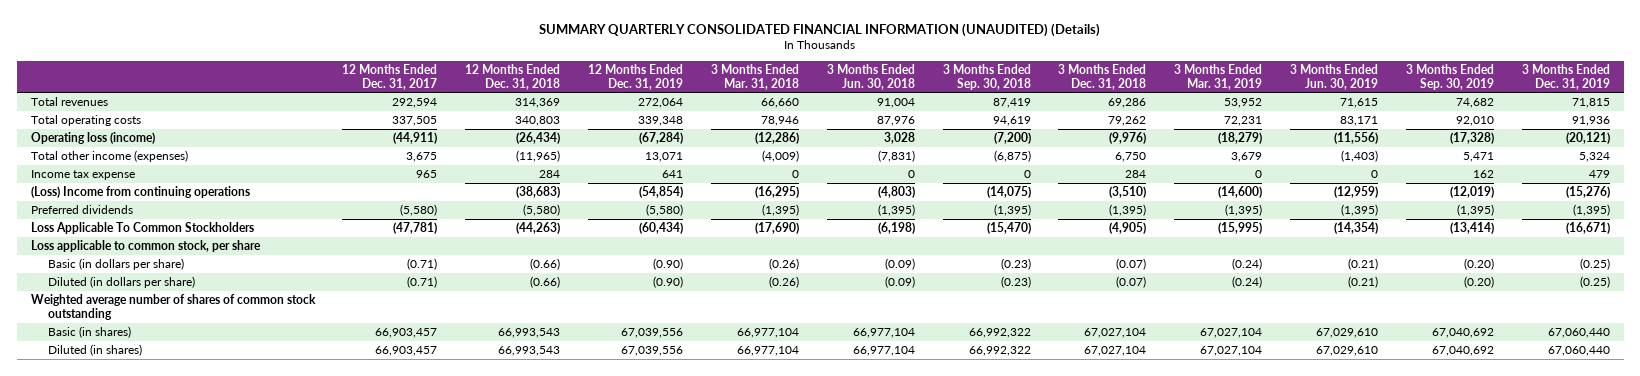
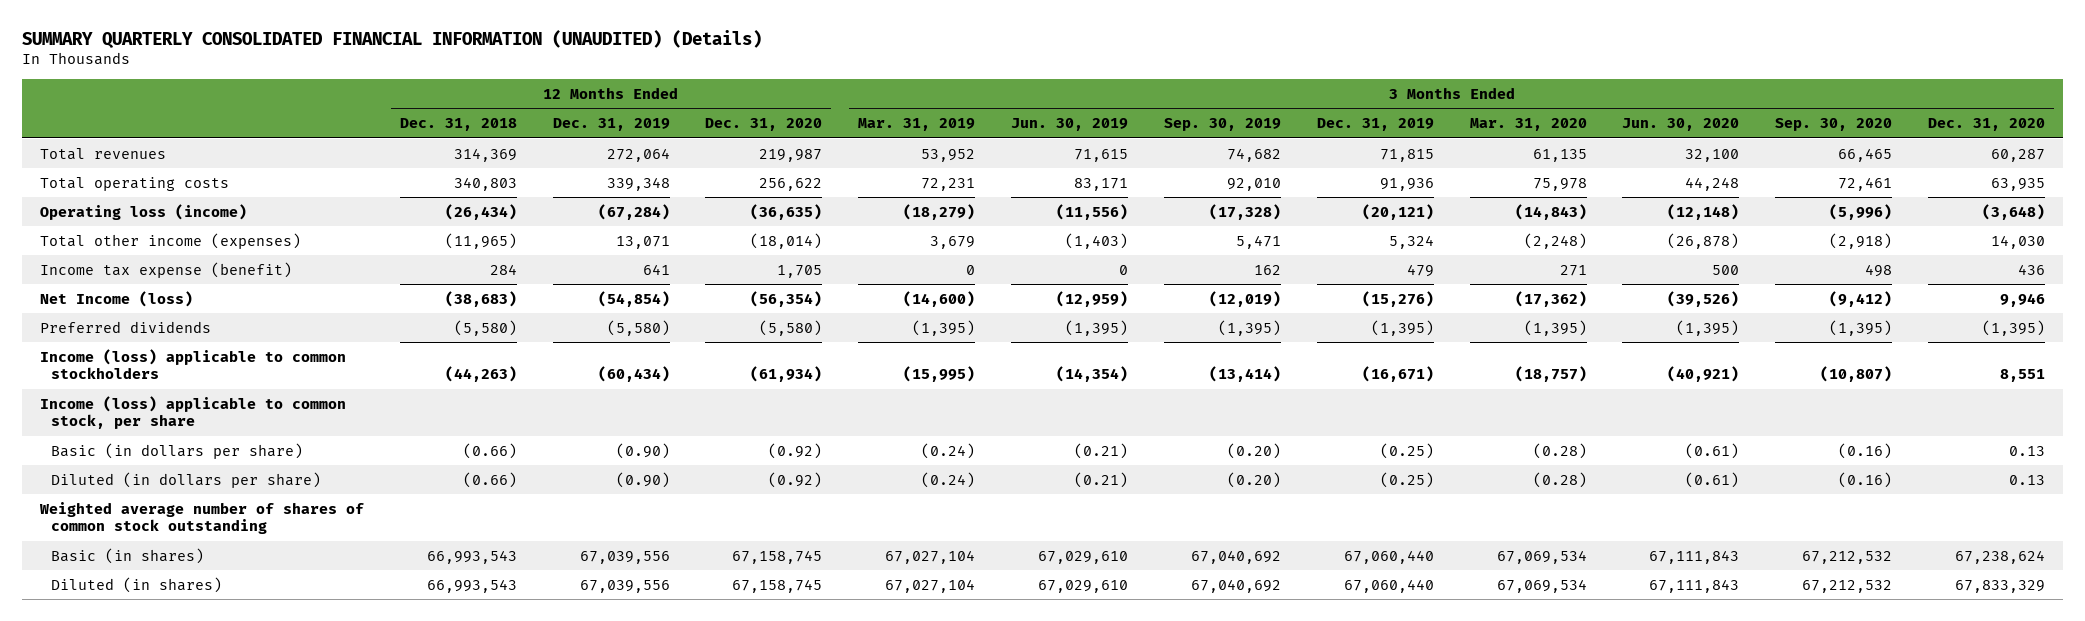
[342,63,438,90] 12 Months Ended Dec. 31, 2017 -> none
[710,63,799,90] 3 Months Ended Mar. 31, 2018 -> none
[826,63,915,90] 3 Months Ended Jun. 30, 2018 -> none
[942,63,1031,90] 3 Months Ended Sep. 30, 2018 -> none
[1058,63,1147,90] 3 Months Ended Dec. 31, 2018 -> none
none -> [705,117,823,131] Dec. 31, 2020
none -> [1469,117,1587,131] Mar. 31, 2020
none -> [1622,117,1740,131] Jun. 30, 2020
none -> [1775,117,1893,131] Sep. 30, 2020
none -> [1927,117,2045,131] Dec. 31, 2020
[30,169,135,180] Income tax expense -> [39,261,292,278] Income tax expense (benefit)
[30,185,250,198] (Loss) Income from continuing operations -> [39,290,193,307] Net Income (loss)
[30,221,254,234] Loss Applicable To Common Stockholders -> [39,348,346,380] Income (loss) applicable to common stockholders
[30,239,261,252] Loss applicable to common stock, per share -> [39,395,346,430] Income (loss) applicable to common stock, per share

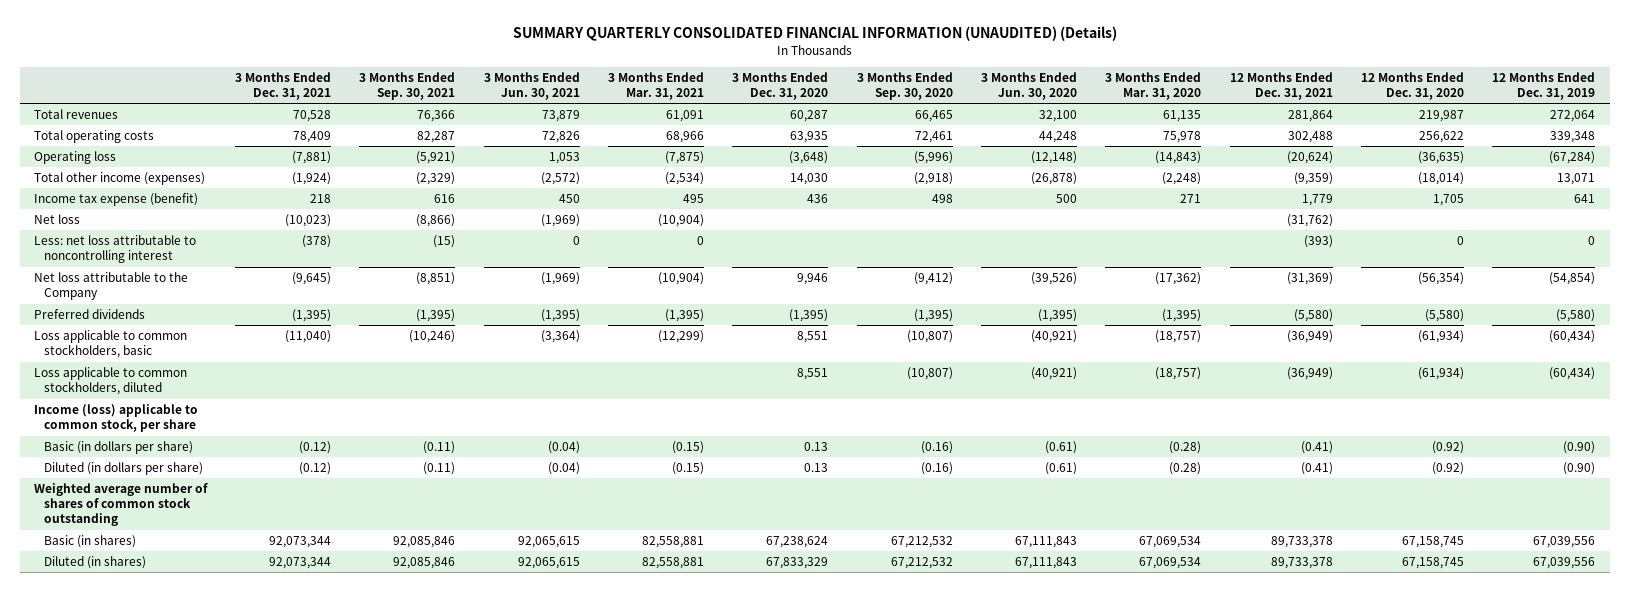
[399,117,517,131] Dec. 31, 2018 -> none
[858,117,976,131] Mar. 31, 2019 -> none
[1011,117,1129,131] Jun. 30, 2019 -> none
[1163,117,1281,131] Sep. 30, 2019 -> none
[1316,117,1434,131] Dec. 31, 2019 -> none
none -> [235,71,332,100] 3 Months Ended Dec. 31, 2021
none -> [359,71,456,100] 3 Months Ended Sep. 30, 2021
none -> [483,71,580,100] 3 Months Ended Jun. 30, 2021
none -> [608,71,705,100] 3 Months Ended Mar. 31, 2021
none -> [1229,71,1333,100] 12 Months Ended Dec. 31, 2021
[39,203,247,220] Operating loss (income) -> [33,151,116,165] Operating loss
none -> [33,214,80,225] Net loss
none -> [33,235,196,264] Less: net loss attributable to noncontrolling interest
[39,290,193,307] Net Income (loss) -> [33,272,188,301] Net loss attributable to the Company
[39,348,346,380] Income (loss) applicable to common stockholders -> [33,330,187,359] Loss applicable to common stockholders, basic
none -> [33,367,187,396] Loss applicable to common stockholders, diluted

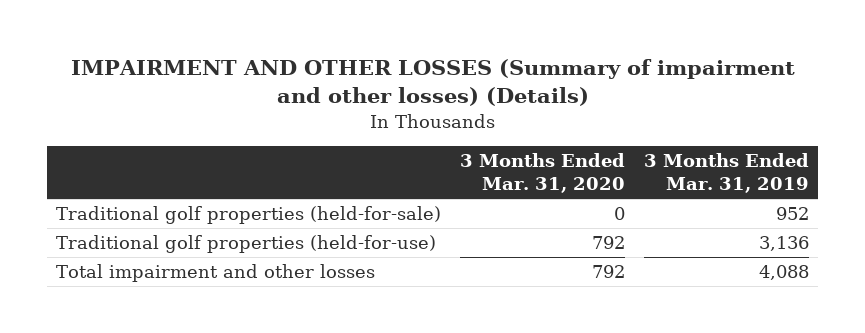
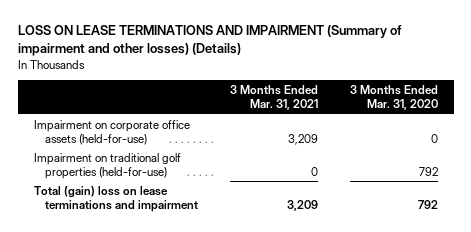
[70,59,795,107] IMPAIRMENT AND OTHER LOSSES (Summary of impairment and other losses) (Details) -> [17,25,402,57] LOSS ON LEASE TERMINATIONS AND IMPAIRMENT (Summary of impairment and other losses) (Details)
[644,153,810,194] 3 Months Ended Mar. 31, 2019 -> none
none -> [229,84,318,111] 3 Months Ended Mar. 31, 2021
[56,206,442,225] Traditional golf properties (held-for-sale) -> [33,119,190,146] Impairment on corporate office assets (held-for-use)
[56,235,437,254] Traditional golf properties (held-for-use) -> [33,152,181,180] Impairment on traditional golf properties (held-for-use)
[56,264,376,283] Total impairment and other losses -> [33,185,199,213] Total (gain) loss on lease terminations and impairment

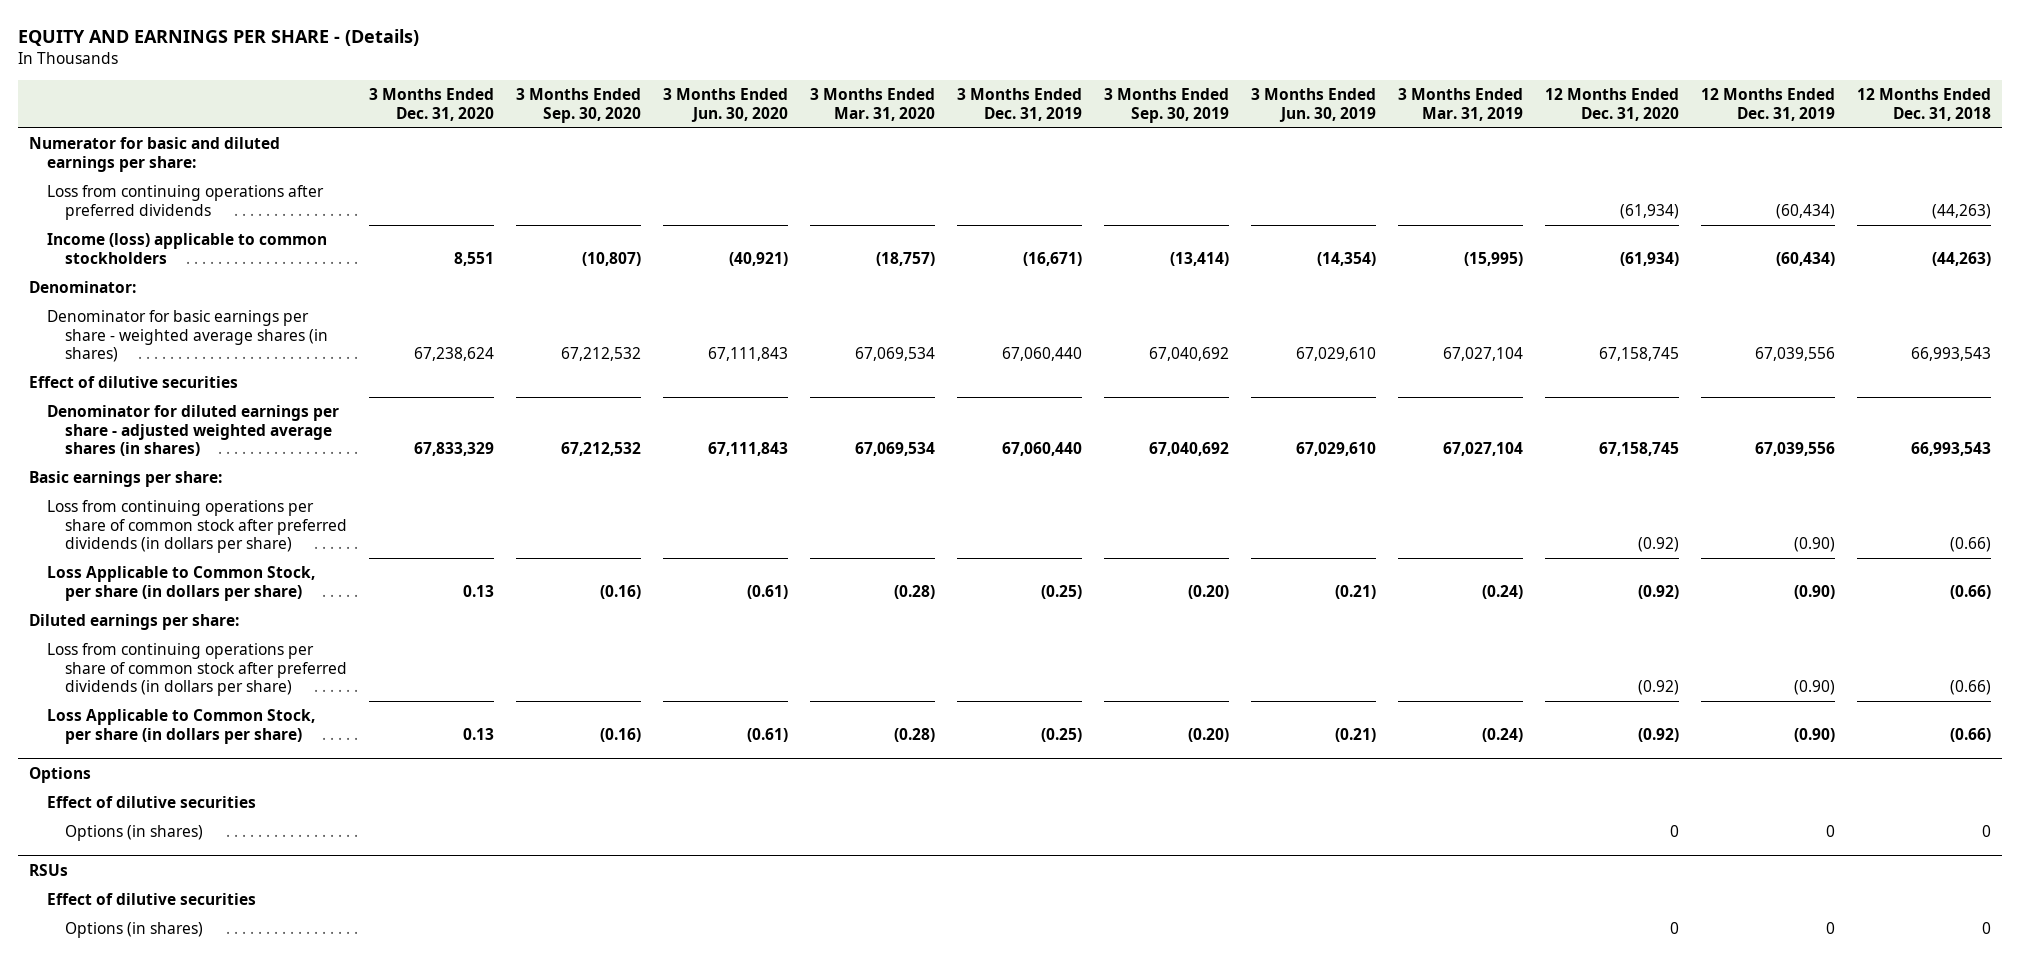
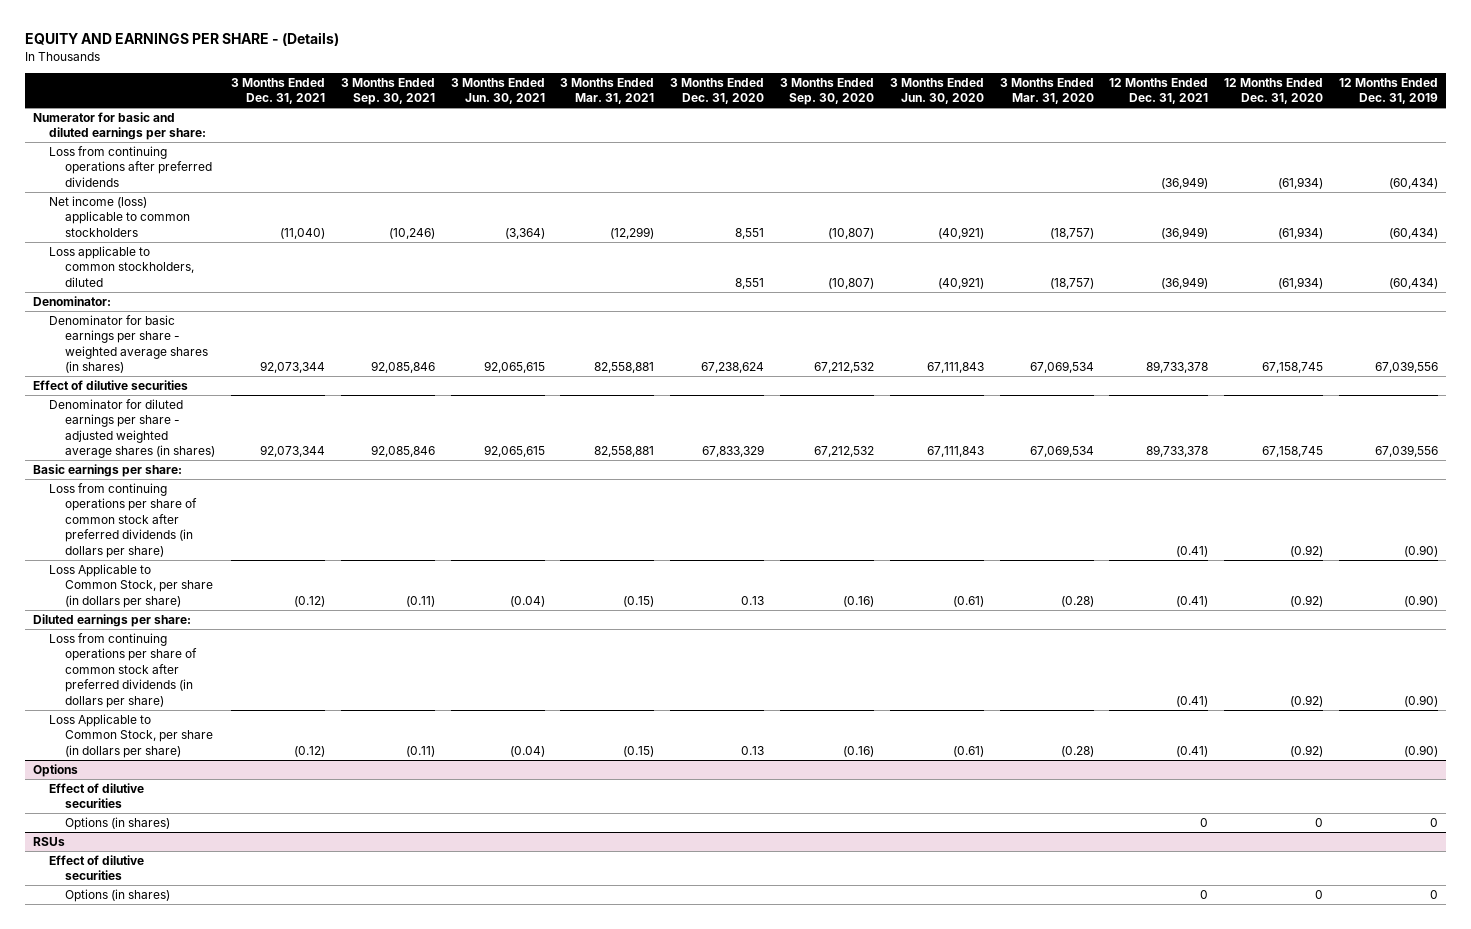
[957,88,1083,121] 3 Months Ended Dec. 31, 2019 -> none
[1103,88,1229,123] 3 Months Ended Sep. 30, 2019 -> none
[1250,88,1376,122] 3 Months Ended Jun. 30, 2019 -> none
[1397,88,1523,121] 3 Months Ended Mar. 31, 2019 -> none
[1856,88,1991,121] 12 Months Ended Dec. 31, 2018 -> none
none -> [231,77,326,105] 3 Months Ended Dec. 31, 2021
none -> [340,77,435,106] 3 Months Ended Sep. 30, 2021
none -> [450,77,545,105] 3 Months Ended Jun. 30, 2021
none -> [560,77,655,105] 3 Months Ended Mar. 31, 2021
none -> [1109,77,1209,105] 12 Months Ended Dec. 31, 2021
[47,233,328,264] Income (loss) applicable to common stockholders -> [49,195,191,237] Net income (loss) applicable to common stockholders
none -> [49,245,195,287] Loss applicable to common stockholders, diluted

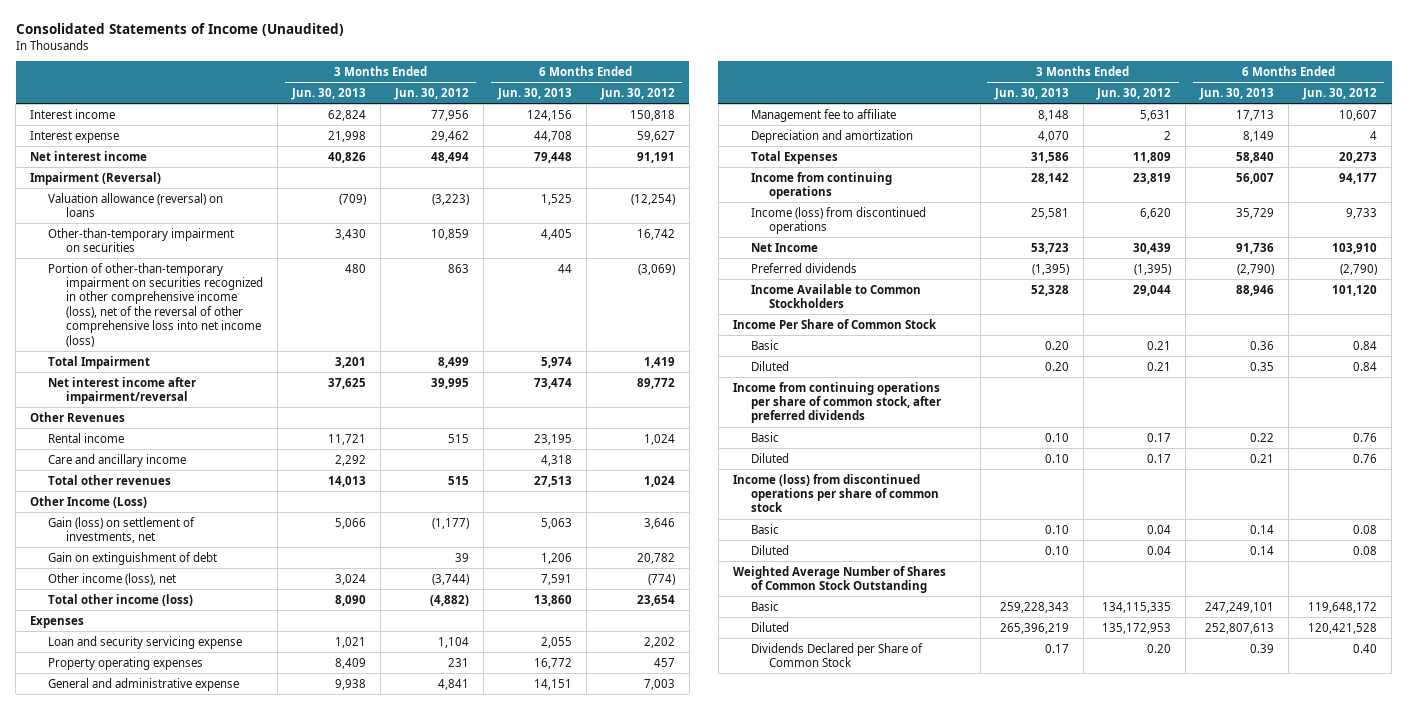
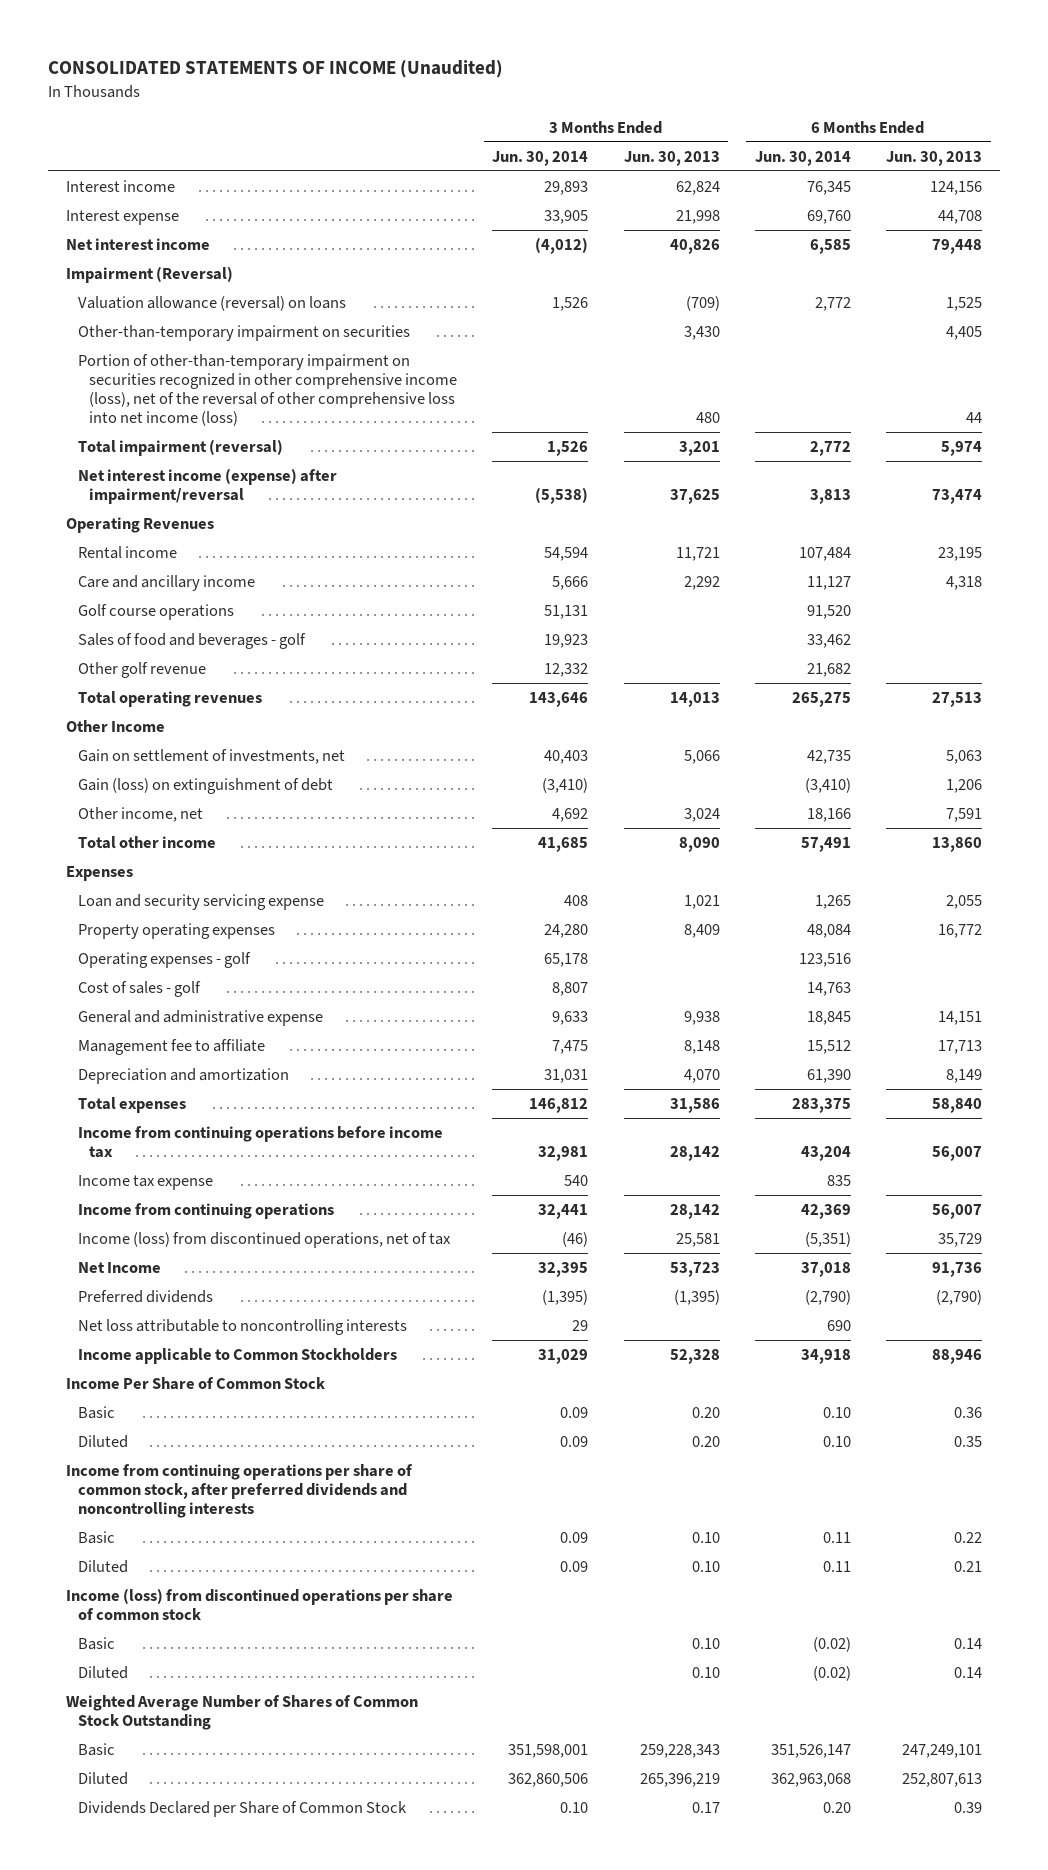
[15,22,344,36] Consolidated Statements of Income (Unaudited) -> [48,60,504,79] CONSOLIDATED STATEMENTS OF INCOME (Unaudited)
[394,88,470,101] Jun. 30, 2012 -> none
[599,88,675,101] Jun. 30, 2012 -> none
none -> [492,150,589,166] Jun. 30, 2014
none -> [754,150,851,166] Jun. 30, 2014
[30,411,126,422] Other Revenues -> none
[48,355,151,369] Total Impairment -> [77,438,283,456] Total impairment (reversal)
[48,376,197,405] Net interest income after impairment/reversal -> [77,467,337,504] Net interest income (expense) after impairment/reversal
none -> [65,516,214,533] Operating Revenues
none -> [77,603,234,620] Golf course operations
none -> [77,632,306,649] Sales of food and beverages - golf
none -> [77,661,206,678] Other golf revenue
[48,474,172,485] Total other revenues -> [77,690,262,707] Total operating revenues
[30,495,148,508] Other Income (Loss) -> [65,719,165,732] Other Income
[48,516,196,544] Gain (loss) on settlement of investments, net -> [77,748,345,764] Gain on settlement of investments, net
[48,551,218,565] Gain on extinguishment of debt -> [77,777,333,794] Gain (loss) on extinguishment of debt
[48,572,177,585] Other income (loss), net -> [77,806,203,822] Other income, net
[48,593,194,606] Total other income (loss) -> [77,835,216,849] Total other income
none -> [77,951,251,968] Operating expenses - golf
none -> [77,980,201,997] Cost of sales - golf
[750,150,838,164] Total Expenses -> [77,1096,186,1113] Total expenses
none -> [77,1125,443,1158] Income from continuing operations before income tax
none -> [77,1174,213,1190] Income tax expense
[750,206,926,235] Income (loss) from discontinued operations -> [77,1231,451,1248] Income (loss) from discontinued operations, net of tax
none -> [77,1318,407,1335] Net loss attributable to noncontrolling interests
[750,283,921,309] Income Available to Common Stockholders -> [77,1347,397,1364] Income applicable to Common Stockholders
[732,381,941,424] Income from continuing operations per share of common stock, after preferred dividends -> [65,1463,413,1519] Income from continuing operations per share of common stock, after preferred dividends and noncontrolling interests

